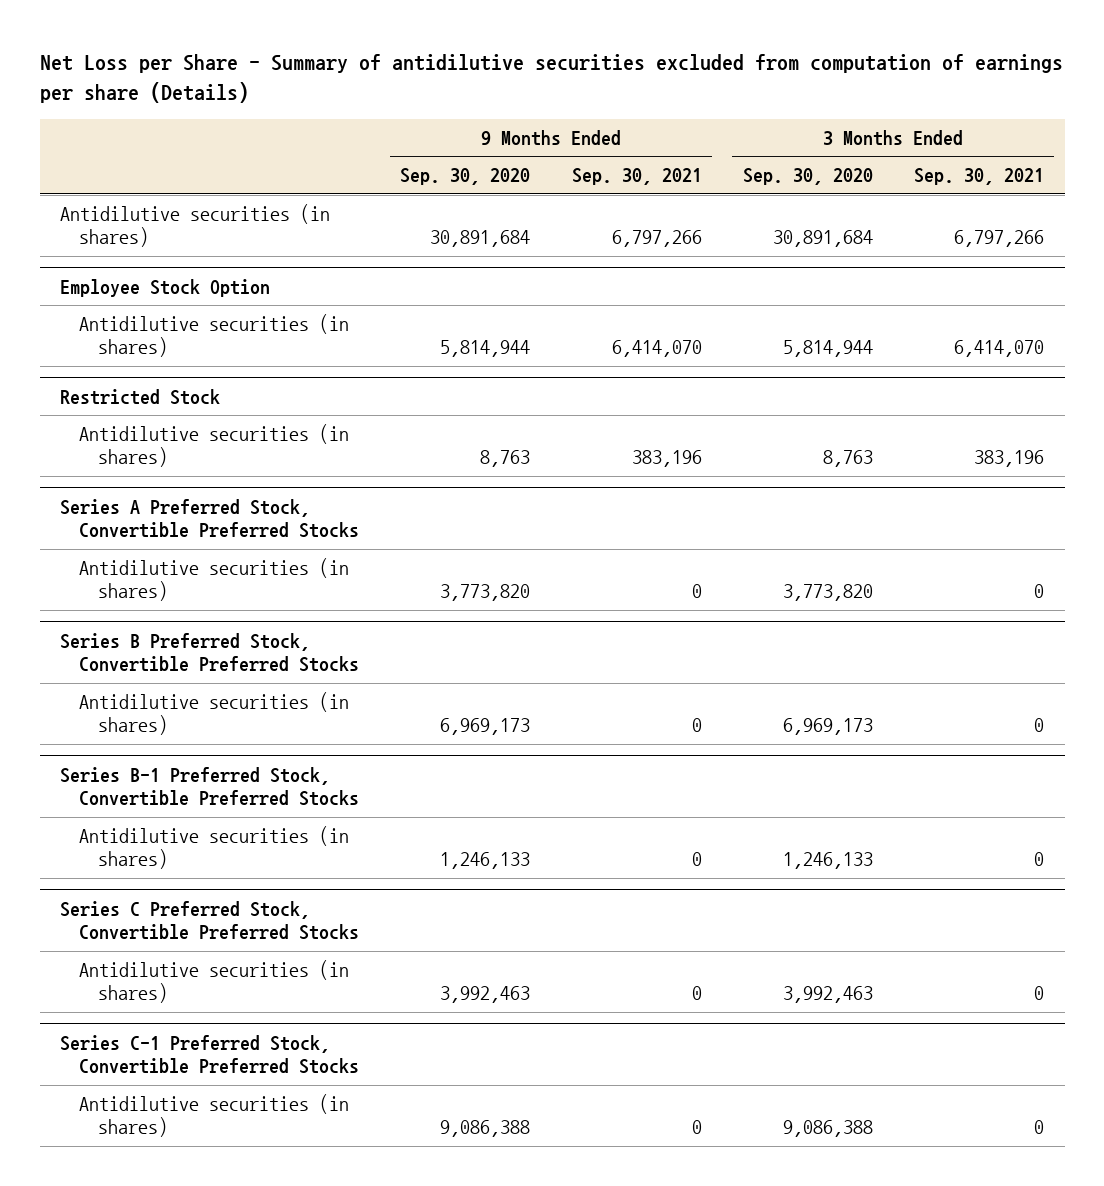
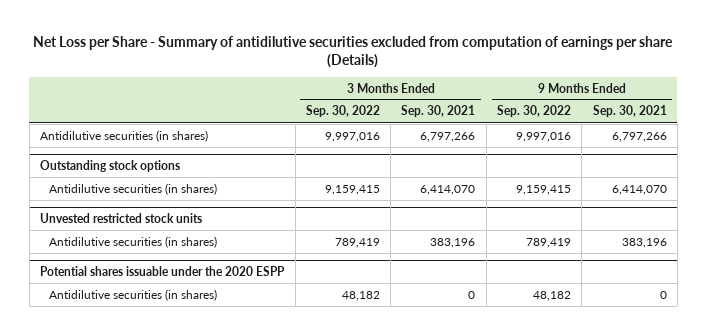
[400,168,531,186] Sep. 30, 2020 -> none
[742,168,873,186] Sep. 30, 2020 -> none
none -> [305,105,380,118] Sep. 30, 2022
none -> [497,105,572,118] Sep. 30, 2022
[60,278,271,297] Employee Stock Option -> [40,159,181,172] Outstanding stock options
[60,388,221,405] Restricted Stock -> [40,212,203,223] Unvested restricted stock units
[60,498,360,539] Series A Preferred Stock, Convertible Preferred Stocks -> none
[79,557,350,602] Antidilutive securities (in shares) -> none
[60,632,360,673] Series B Preferred Stock, Convertible Preferred Stocks -> none
[79,691,350,736] Antidilutive securities (in shares) -> none
[60,766,360,807] Series B-1 Preferred Stock, Convertible Preferred Stocks -> none
[79,825,350,870] Antidilutive securities (in shares) -> none
[60,900,360,941] Series C Preferred Stock, Convertible Preferred Stocks -> none
[79,959,350,1004] Antidilutive securities (in shares) -> none
[60,1034,360,1075] Series C-1 Preferred Stock, Convertible Preferred Stocks -> none
none -> [40,265,286,276] Potential shares issuable under the 2020 ESPP

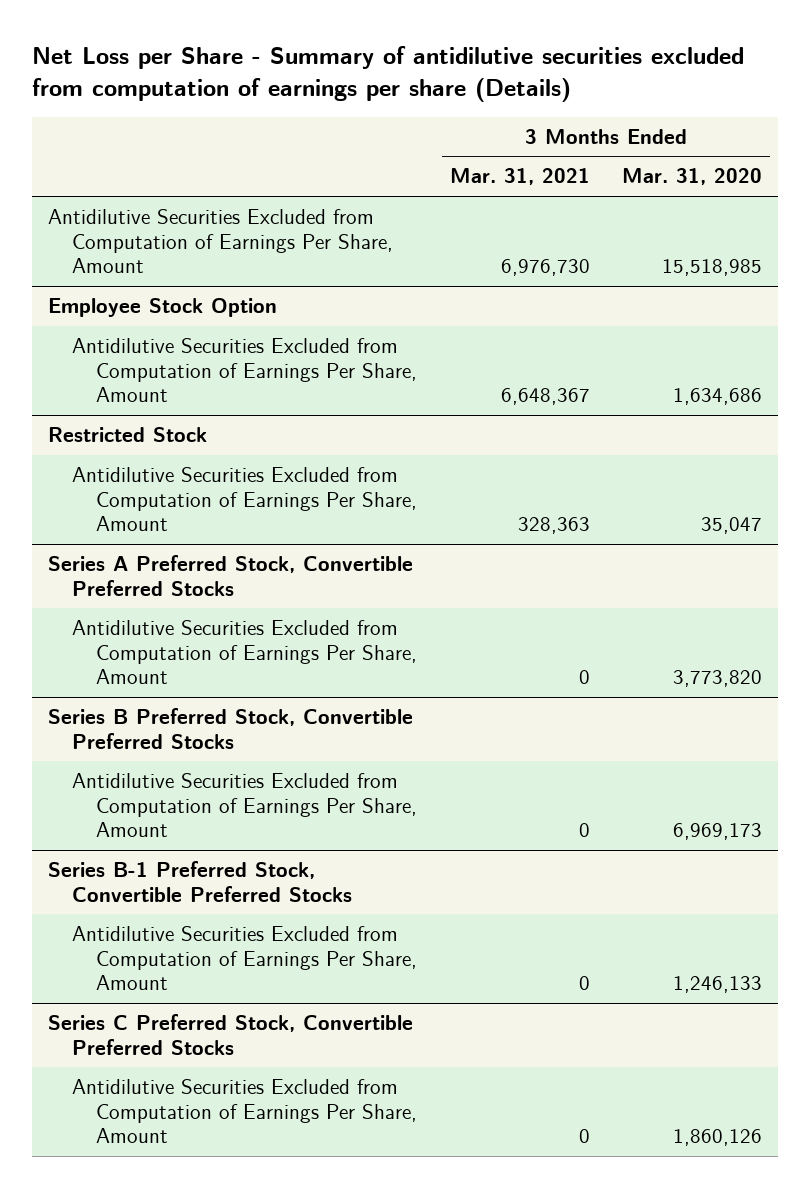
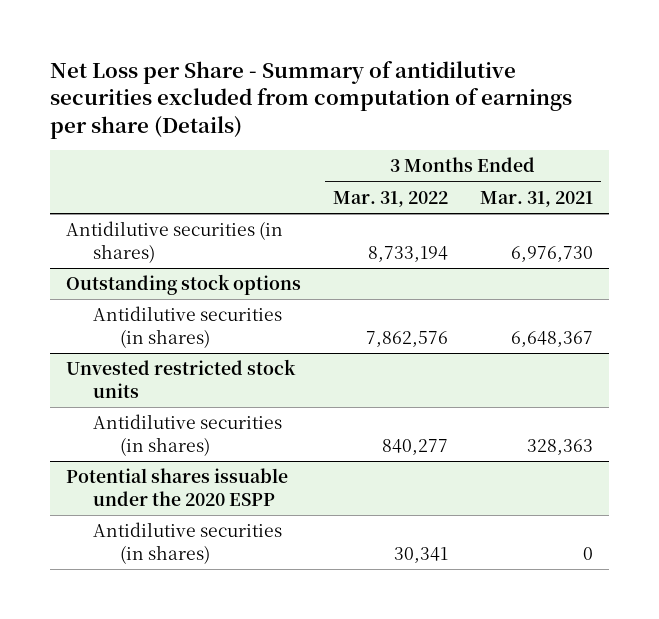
[622,168,763,186] Mar. 31, 2020 -> none
none -> [332,190,448,207] Mar. 31, 2022
[47,555,413,596] Series A Preferred Stock, Convertible Preferred Stocks -> none
[47,708,413,749] Series B Preferred Stock, Convertible Preferred Stocks -> none
[72,773,418,838] Antidilutive Securities Excluded from Computation of Earnings Per Share, Amount -> none
[47,861,353,902] Series B-1 Preferred Stock, Convertible Preferred Stocks -> none
[72,926,418,991] Antidilutive Securities Excluded from Computation of Earnings Per Share, Amount -> none
[47,1014,413,1055] Series C Preferred Stock, Convertible Preferred Stocks -> none
[72,1079,418,1144] Antidilutive Securities Excluded from Computation of Earnings Per Share, Amount -> none
[47,209,394,274] Antidilutive Securities Excluded from Computation of Earnings Per Share, Amount -> [65,221,283,263] Antidilutive securities (in shares)
[47,298,277,318] Employee Stock Option -> [65,274,301,296] Outstanding stock options
[72,338,418,403] Antidilutive Securities Excluded from Computation of Earnings Per Share, Amount -> [93,306,283,348] Antidilutive securities (in shares)
[47,427,207,443] Restricted Stock -> [65,359,296,398] Unvested restricted stock units
[72,467,418,532] Antidilutive Securities Excluded from Computation of Earnings Per Share, Amount -> [93,414,283,456] Antidilutive securities (in shares)
none -> [65,468,288,506] Potential shares issuable under the 2020 ESPP
[72,620,418,685] Antidilutive Securities Excluded from Computation of Earnings Per Share, Amount -> [93,522,283,564] Antidilutive securities (in shares)

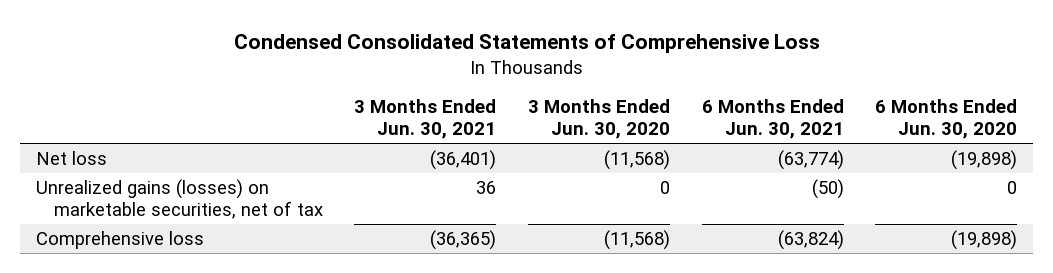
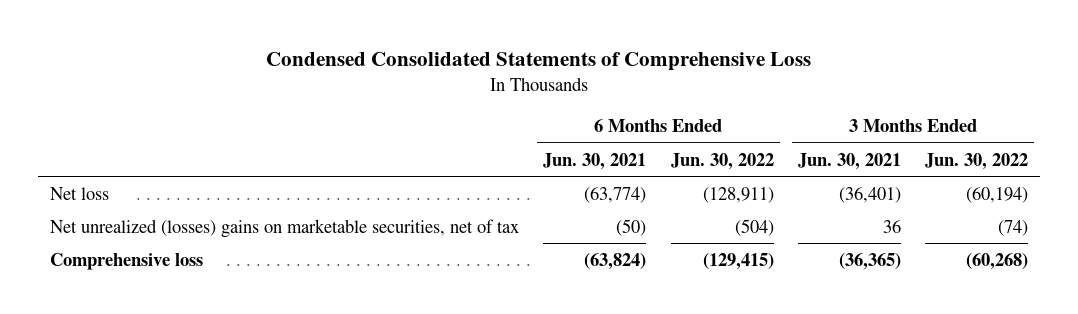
[528,98,671,140] 3 Months Ended Jun. 30, 2020 -> none
[875,98,1018,140] 6 Months Ended Jun. 30, 2020 -> none
none -> [670,152,774,170] Jun. 30, 2022
none -> [925,152,1029,170] Jun. 30, 2022
[36,179,323,220] Unrealized gains (losses) on marketable securities, net of tax -> [50,218,520,238] Net unrealized (losses) gains on marketable securities, net of tax

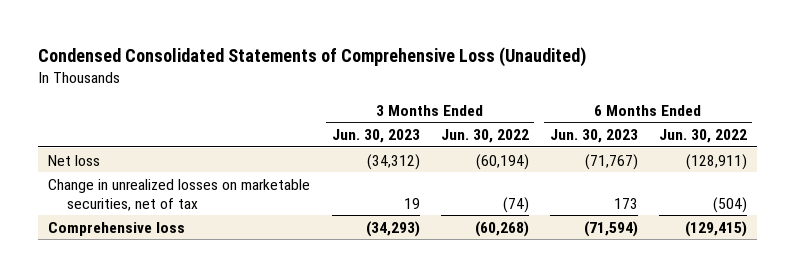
[266,52,812,72] Condensed Consolidated Statements of Comprehensive Loss -> [37,47,586,68] Condensed Consolidated Statements of Comprehensive Loss (Unaudited)
[543,152,647,170] Jun. 30, 2021 -> none
[797,152,901,170] Jun. 30, 2021 -> none
none -> [331,129,420,144] Jun. 30, 2023
none -> [549,129,638,144] Jun. 30, 2023
[50,218,520,238] Net unrealized (losses) gains on marketable securities, net of tax -> [48,178,311,211] Change in unrealized losses on marketable securities, net of tax

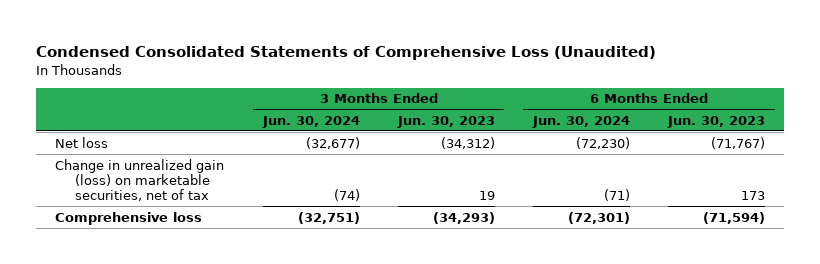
[440,129,529,144] Jun. 30, 2022 -> none
[658,129,747,144] Jun. 30, 2022 -> none
none -> [261,115,360,128] Jun. 30, 2024
none -> [531,115,630,128] Jun. 30, 2024
[48,178,311,211] Change in unrealized losses on marketable securities, net of tax -> [55,158,225,201] Change in unrealized gain (loss) on marketable securities, net of tax

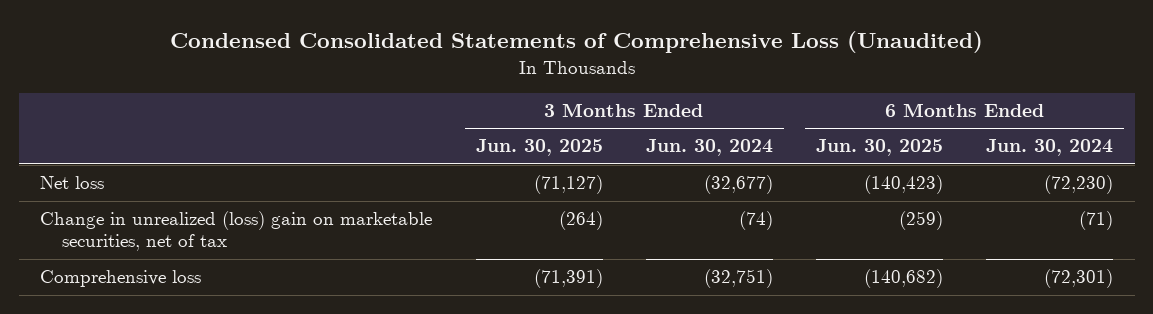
[396,115,495,128] Jun. 30, 2023 -> none
[667,115,766,128] Jun. 30, 2023 -> none
none -> [475,139,603,157] Jun. 30, 2025
none -> [815,139,943,157] Jun. 30, 2025
[55,158,225,201] Change in unrealized gain (loss) on marketable securities, net of tax -> [40,211,433,252] Change in unrealized (loss) gain on marketable securities, net of tax

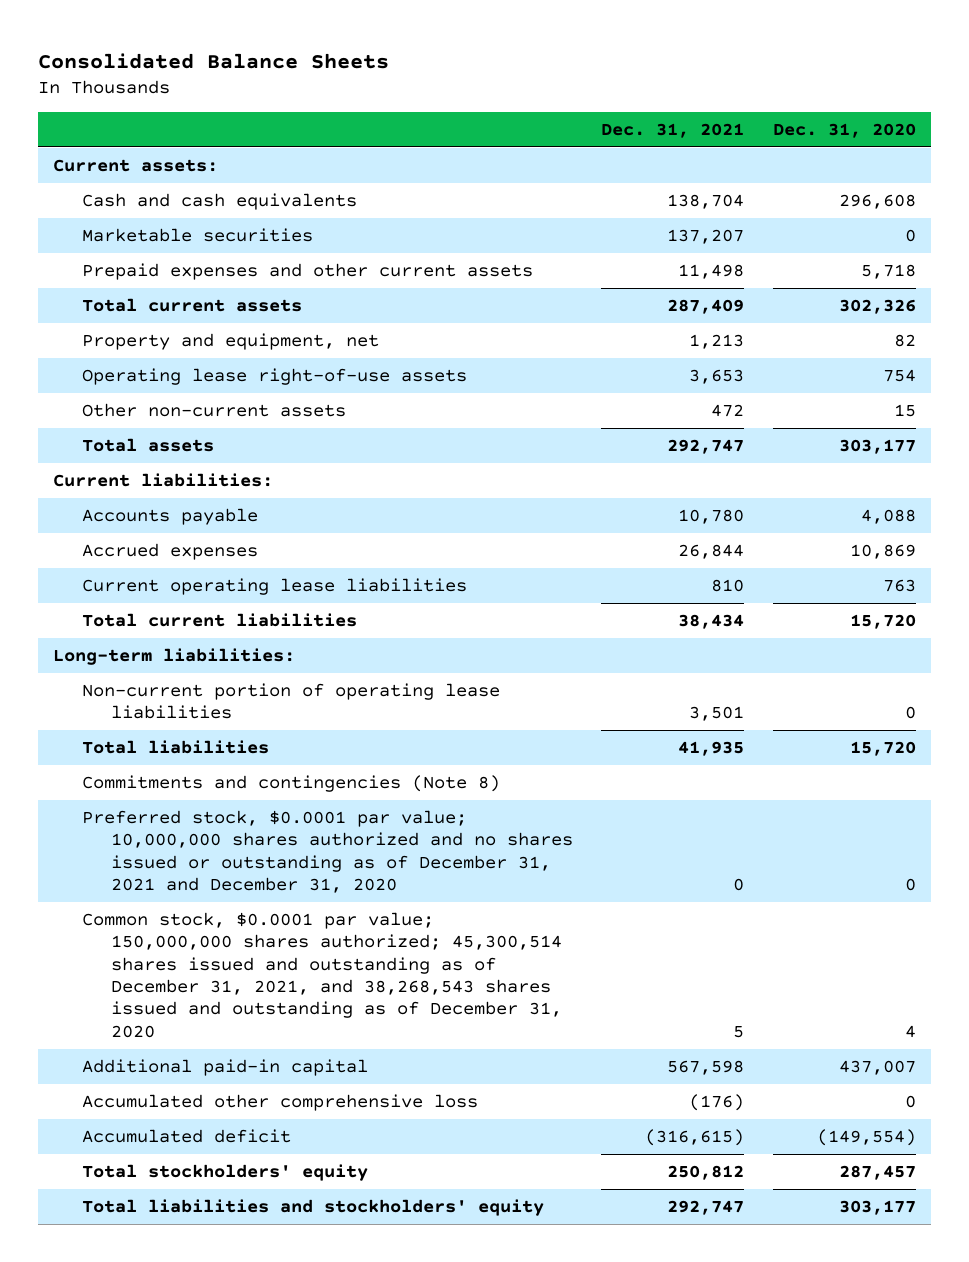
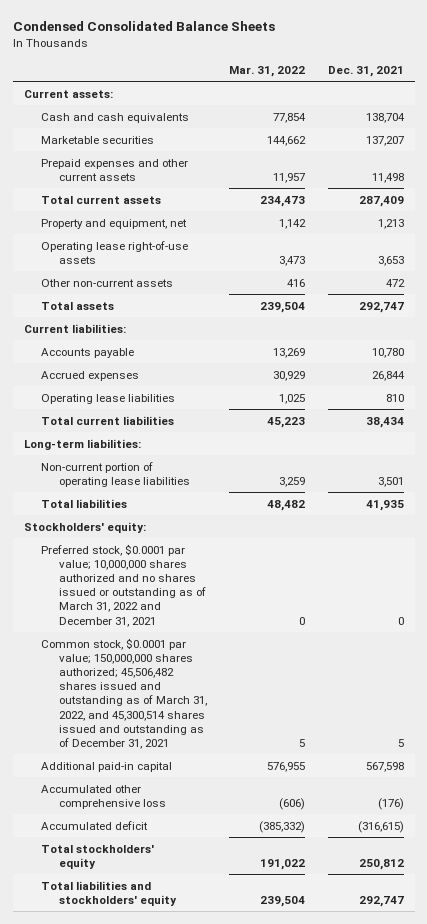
[38,52,390,69] Consolidated Balance Sheets -> [12,20,275,31] Condensed Consolidated Balance Sheets
[773,123,917,139] Dec. 31, 2020 -> none
none -> [229,65,306,77] Mar. 31, 2022
[81,578,467,596] Current operating lease liabilities -> [41,393,176,404] Operating lease liabilities
[81,775,500,793] Commitments and contingencies (Note 8) -> none
none -> [23,521,146,533] Stockholders' equity:
[81,810,573,894] Preferred stock, $0.0001 par value; 10,000,000 shares authorized and no shares issued or outstanding as of December 31, 2021 and December 31, 2020 -> [41,543,207,627] Preferred stock, $0.0001 par value; 10,000,000 shares authorized and no shares issued or outstanding as of March 31, 2022 and December 31, 2021
[81,912,562,1038] Common stock, $0.0001 par value; 150,000,000 shares authorized; 45,300,514 shares issued and outstanding as of December 31, 2021, and 38,268,543 shares issued and outstanding as of December 31, 2020 -> [41,637,208,749] Common stock, $0.0001 par value; 150,000,000 shares authorized; 45,506,482 shares issued and outstanding as of March 31, 2022, and 45,300,514 shares issued and outstanding as of December 31, 2021

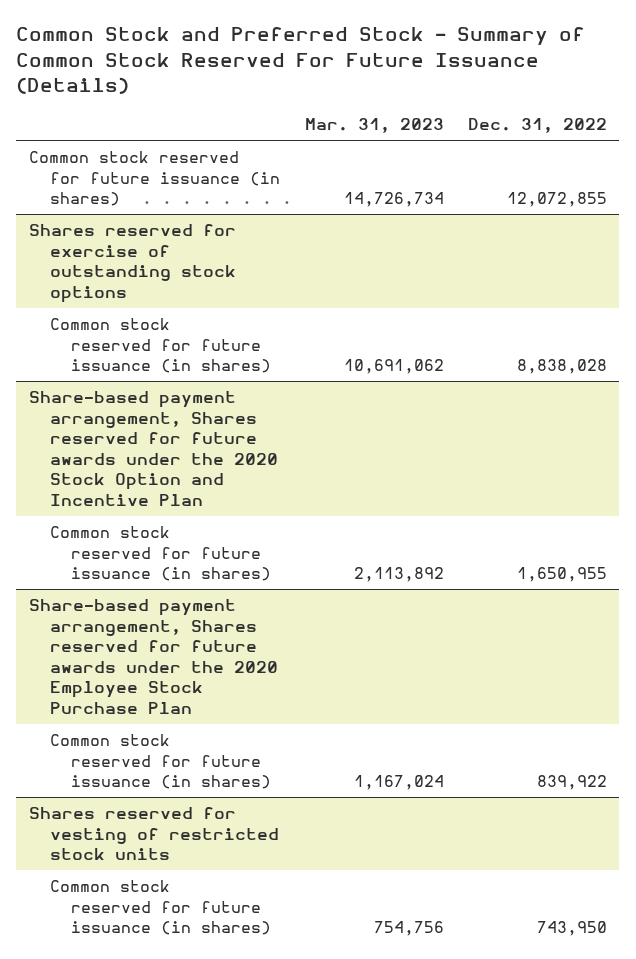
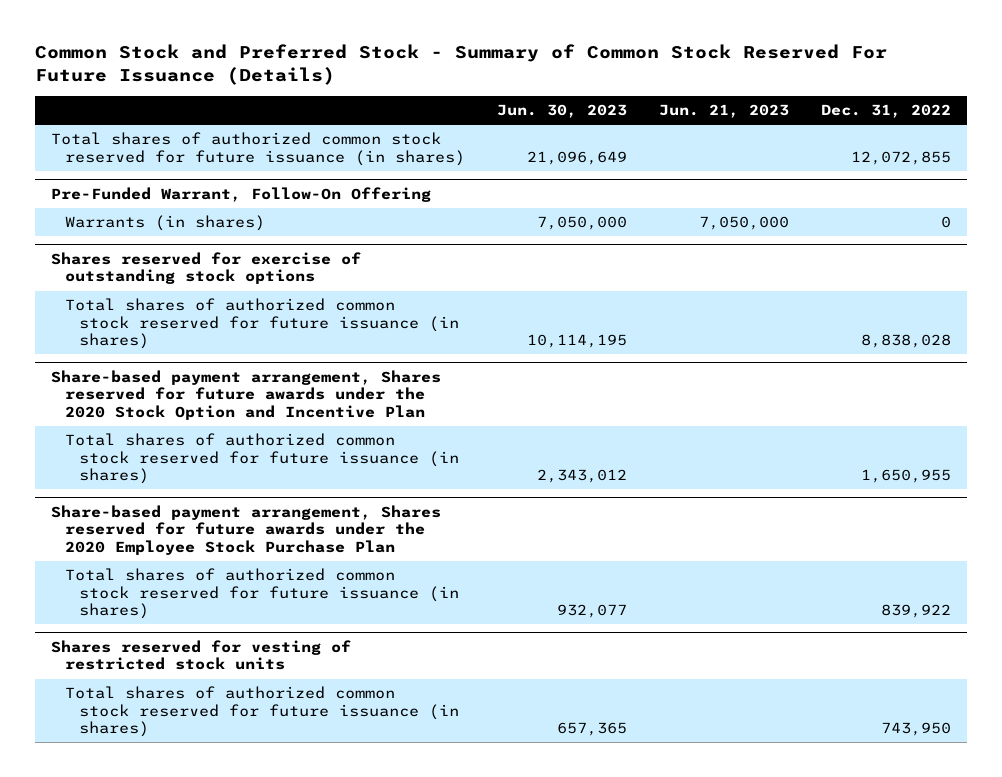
[304,118,444,134] Mar. 31, 2023 -> none
none -> [496,103,627,118] Jun. 30, 2023
none -> [658,103,789,118] Jun. 21, 2023
[28,151,280,207] Common stock reserved for future issuance (in shares) -> [51,132,465,166] Total shares of authorized common stock reserved for future issuance (in shares)
none -> [51,187,432,203] Pre-Funded Warrant, Follow-On Offering
none -> [64,215,265,232] Warrants (in shares)
[49,318,272,374] Common stock reserved for future issuance (in shares) -> [64,298,459,350] Total shares of authorized common stock reserved for future issuance (in shares)
[49,526,272,582] Common stock reserved for future issuance (in shares) -> [64,433,459,485] Total shares of authorized common stock reserved for future issuance (in shares)
[49,734,272,790] Common stock reserved for future issuance (in shares) -> [64,568,459,620] Total shares of authorized common stock reserved for future issuance (in shares)
[49,880,272,936] Common stock reserved for future issuance (in shares) -> [64,686,459,738] Total shares of authorized common stock reserved for future issuance (in shares)

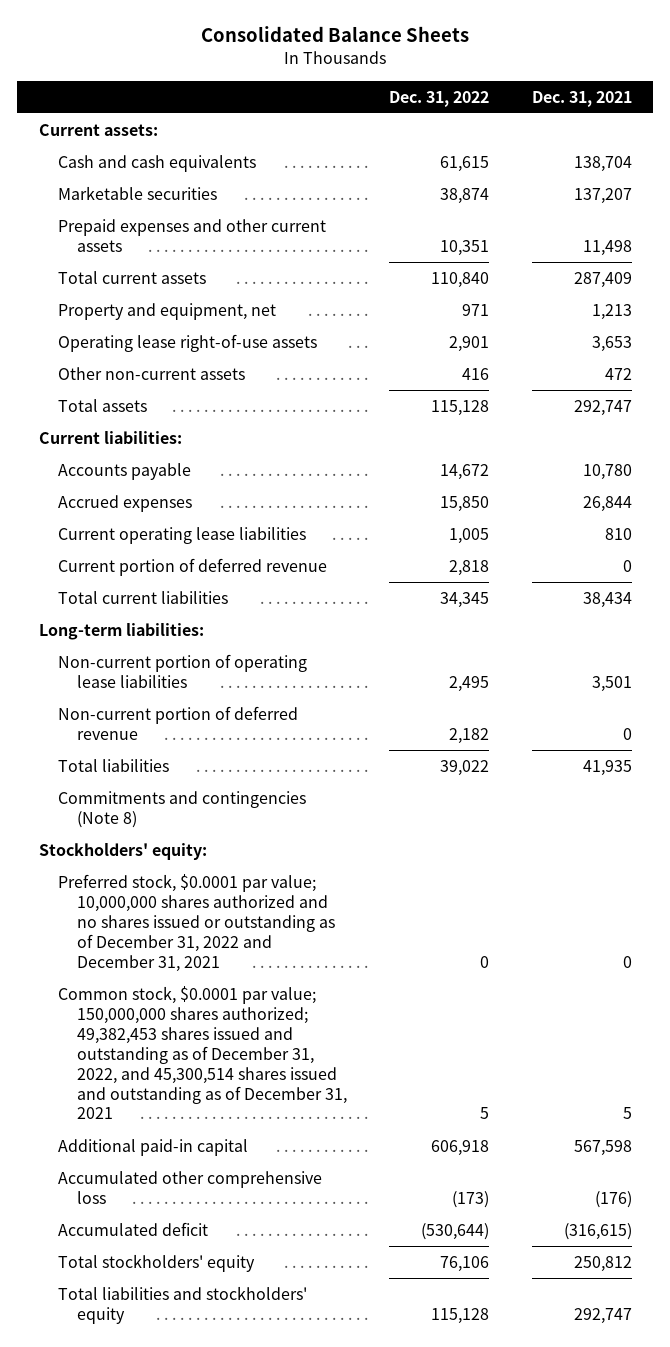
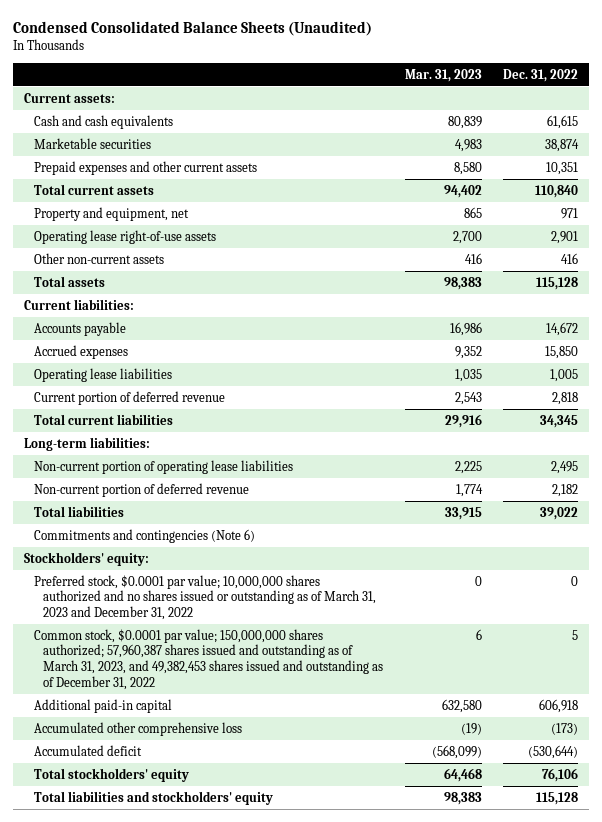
[201,26,470,43] Consolidated Balance Sheets -> [13,20,373,36] Condensed Consolidated Balance Sheets (Unaudited)
[531,90,632,107] Dec. 31, 2021 -> none
none -> [404,68,482,82] Mar. 31, 2023
[57,526,306,544] Current operating lease liabilities -> [33,367,172,382] Operating lease liabilities
[57,790,306,828] Commitments and contingencies (Note 8) -> [33,528,255,543] Commitments and contingencies (Note 6)
[57,873,336,972] Preferred stock, $0.0001 par value; 10,000,000 shares authorized and no shares issued or outstanding as of December 31, 2022 and December 31, 2021 -> [33,574,377,621] Preferred stock, $0.0001 par value; 10,000,000 shares authorized and no shares issued or outstanding as of March 31, 2023 and December 31, 2022
[57,985,348,1120] Common stock, $0.0001 par value; 150,000,000 shares authorized; 49,382,453 shares issued and outstanding as of December 31, 2022, and 45,300,514 shares issued and outstanding as of December 31, 2021 -> [33,628,384,690] Common stock, $0.0001 par value; 150,000,000 shares authorized; 57,960,387 shares issued and outstanding as of March 31, 2023, and 49,382,453 shares issued and outstanding as of December 31, 2022

